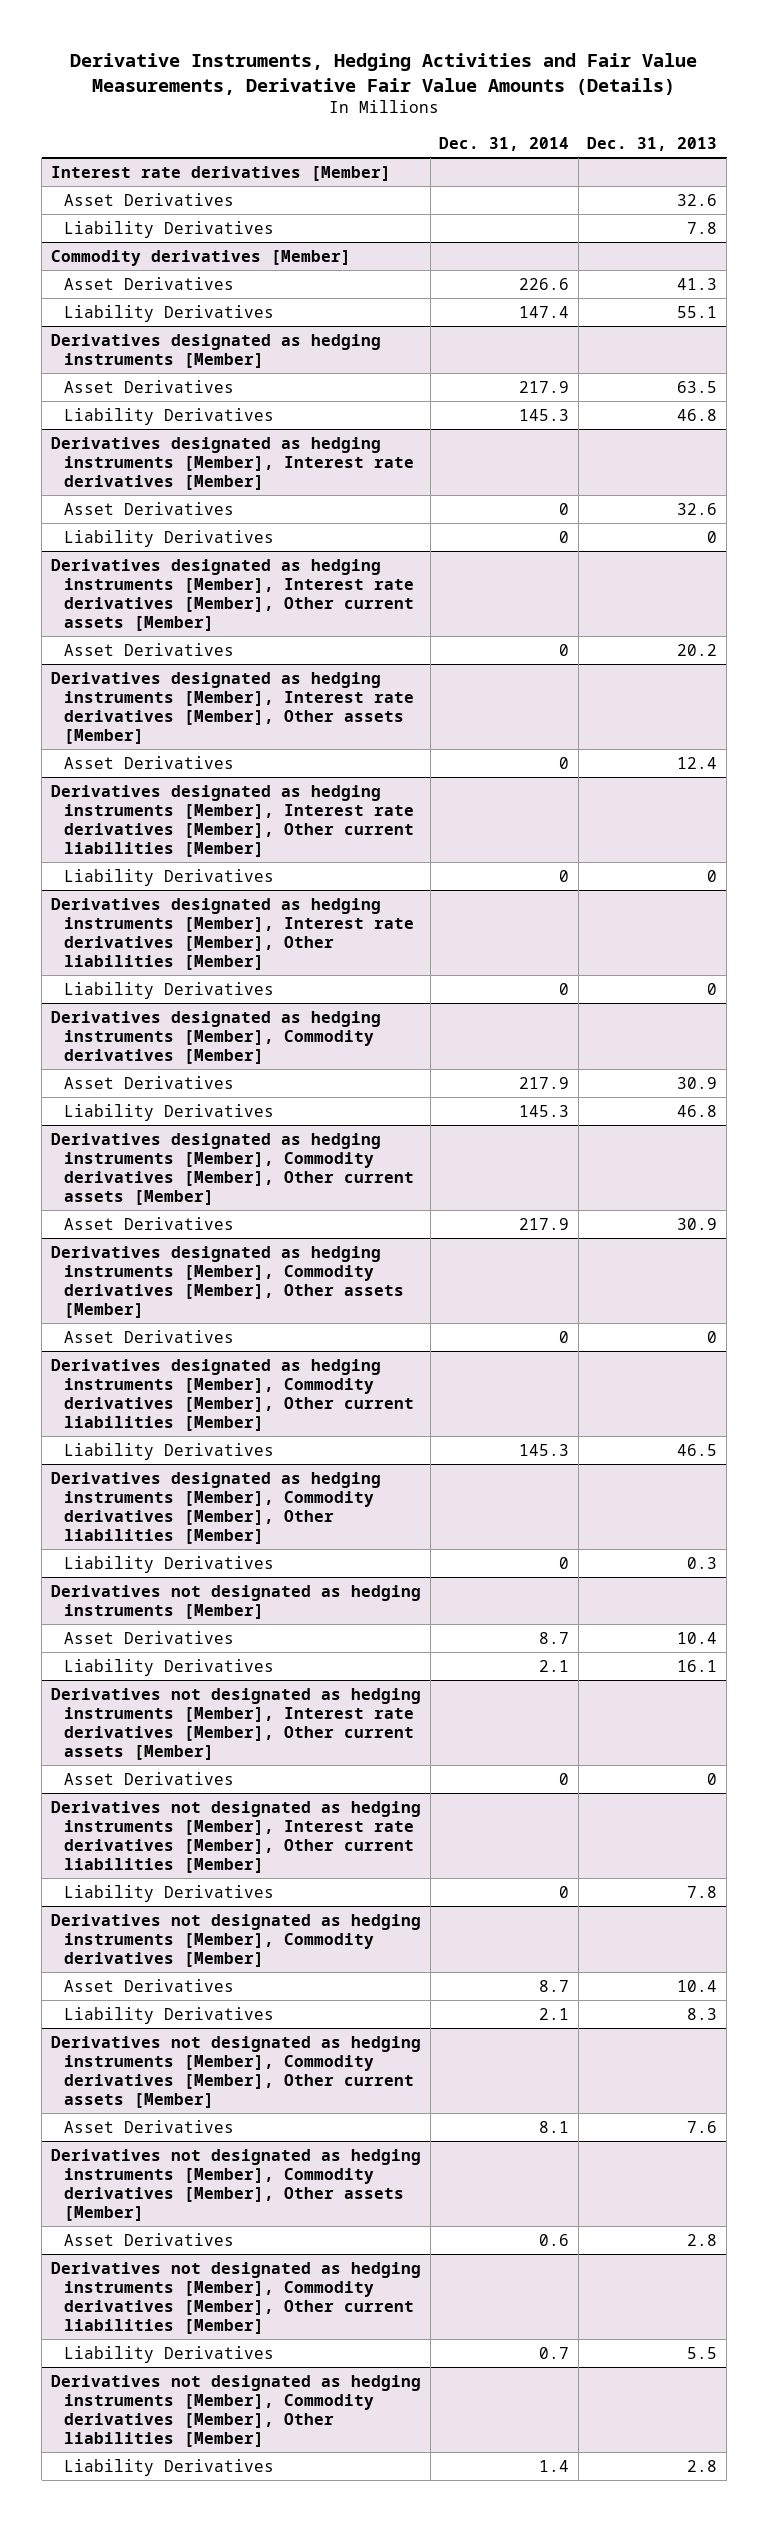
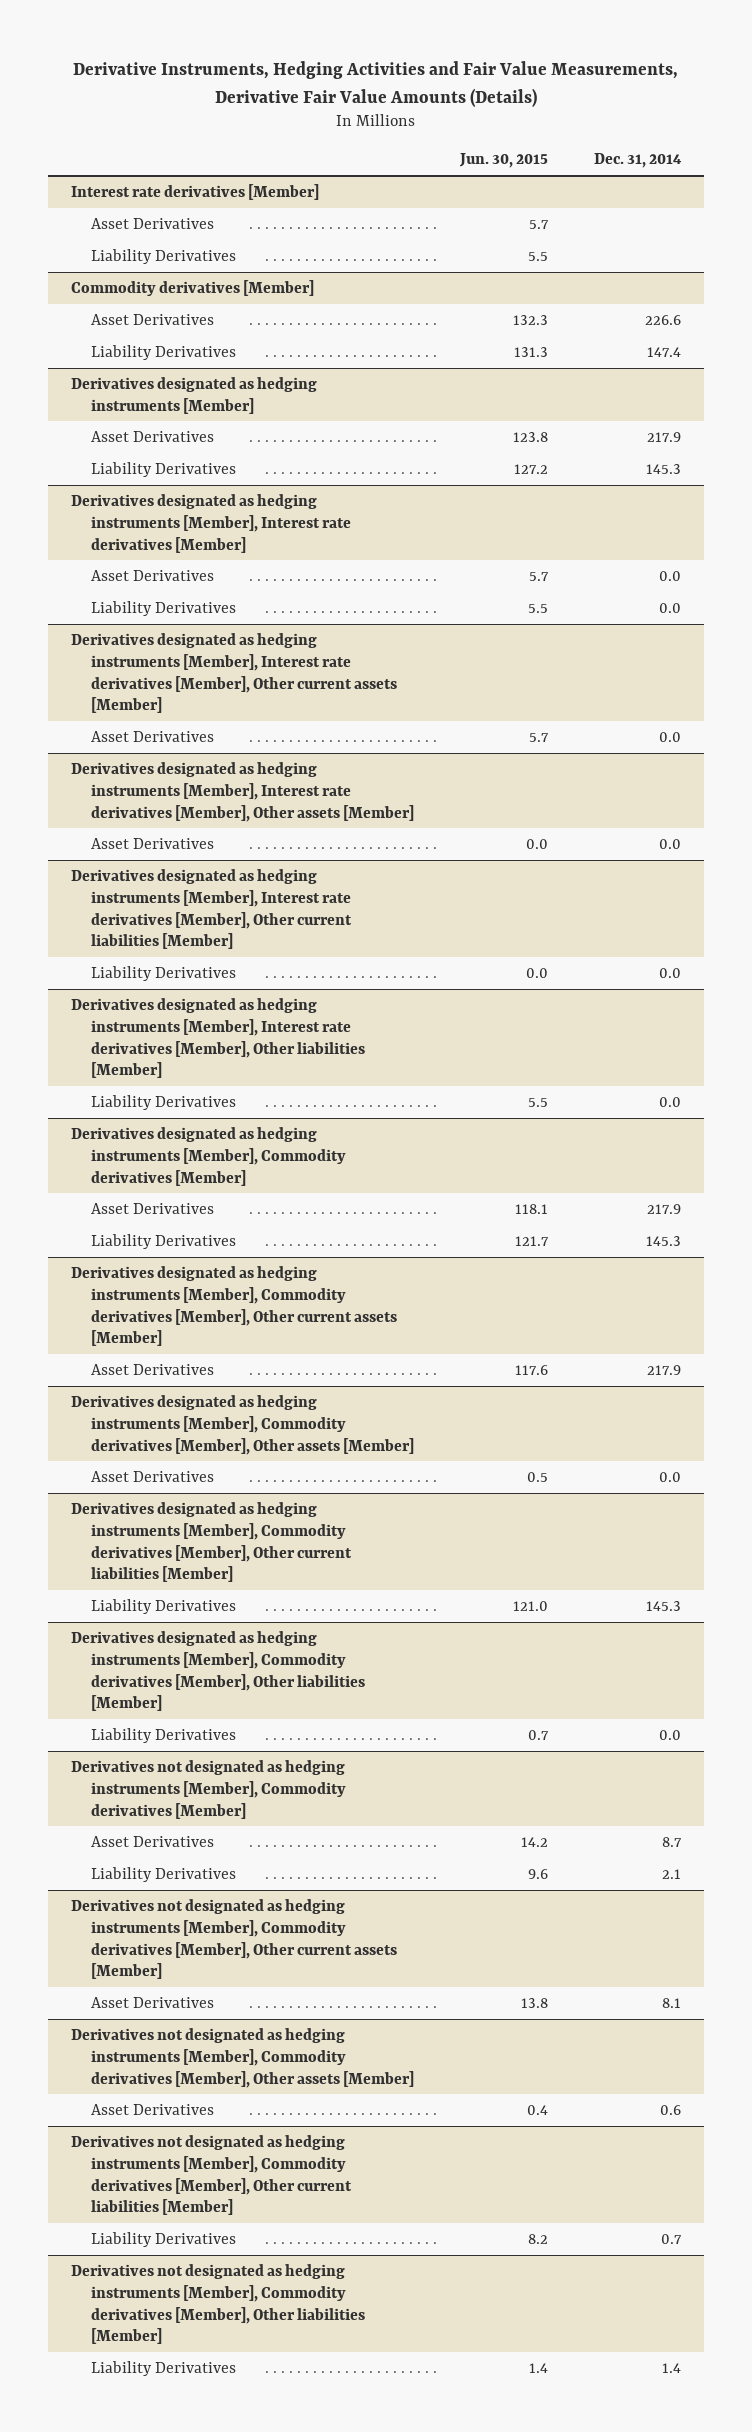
[587,137,718,152] Dec. 31, 2013 -> none
none -> [458,153,548,169] Jun. 30, 2015
[559,502,570,515] 0 -> [658,570,681,581] 0.0
[559,530,570,543] 0 -> [658,602,681,613] 0.0
[559,643,570,656] 0 -> [658,731,681,742] 0.0
[559,756,570,769] 0 -> [658,838,681,849] 0.0
[559,869,570,882] 0 -> [658,967,681,978] 0.0
[559,982,570,995] 0 -> [658,1096,681,1107] 0.0
[559,1330,570,1343] 0 -> [658,1471,681,1482] 0.0
[50,1584,421,1619] Derivatives not designated as hedging instruments [Member] -> none
[63,1630,234,1644] Asset Derivatives -> none
[63,1658,274,1676] Liability Derivatives -> none
[50,1687,421,1760] Derivatives not designated as hedging instruments [Member], Interest rate derivatives [Member], Other current assets [Member] -> none
[63,1771,234,1785] Asset Derivatives -> none
[50,1800,421,1873] Derivatives not designated as hedging instruments [Member], Interest rate derivatives [Member], Other current liabilities [Member] -> none
[63,1884,274,1902] Liability Derivatives -> none
[559,1556,570,1569] 0 -> [658,1729,681,1740] 0.0

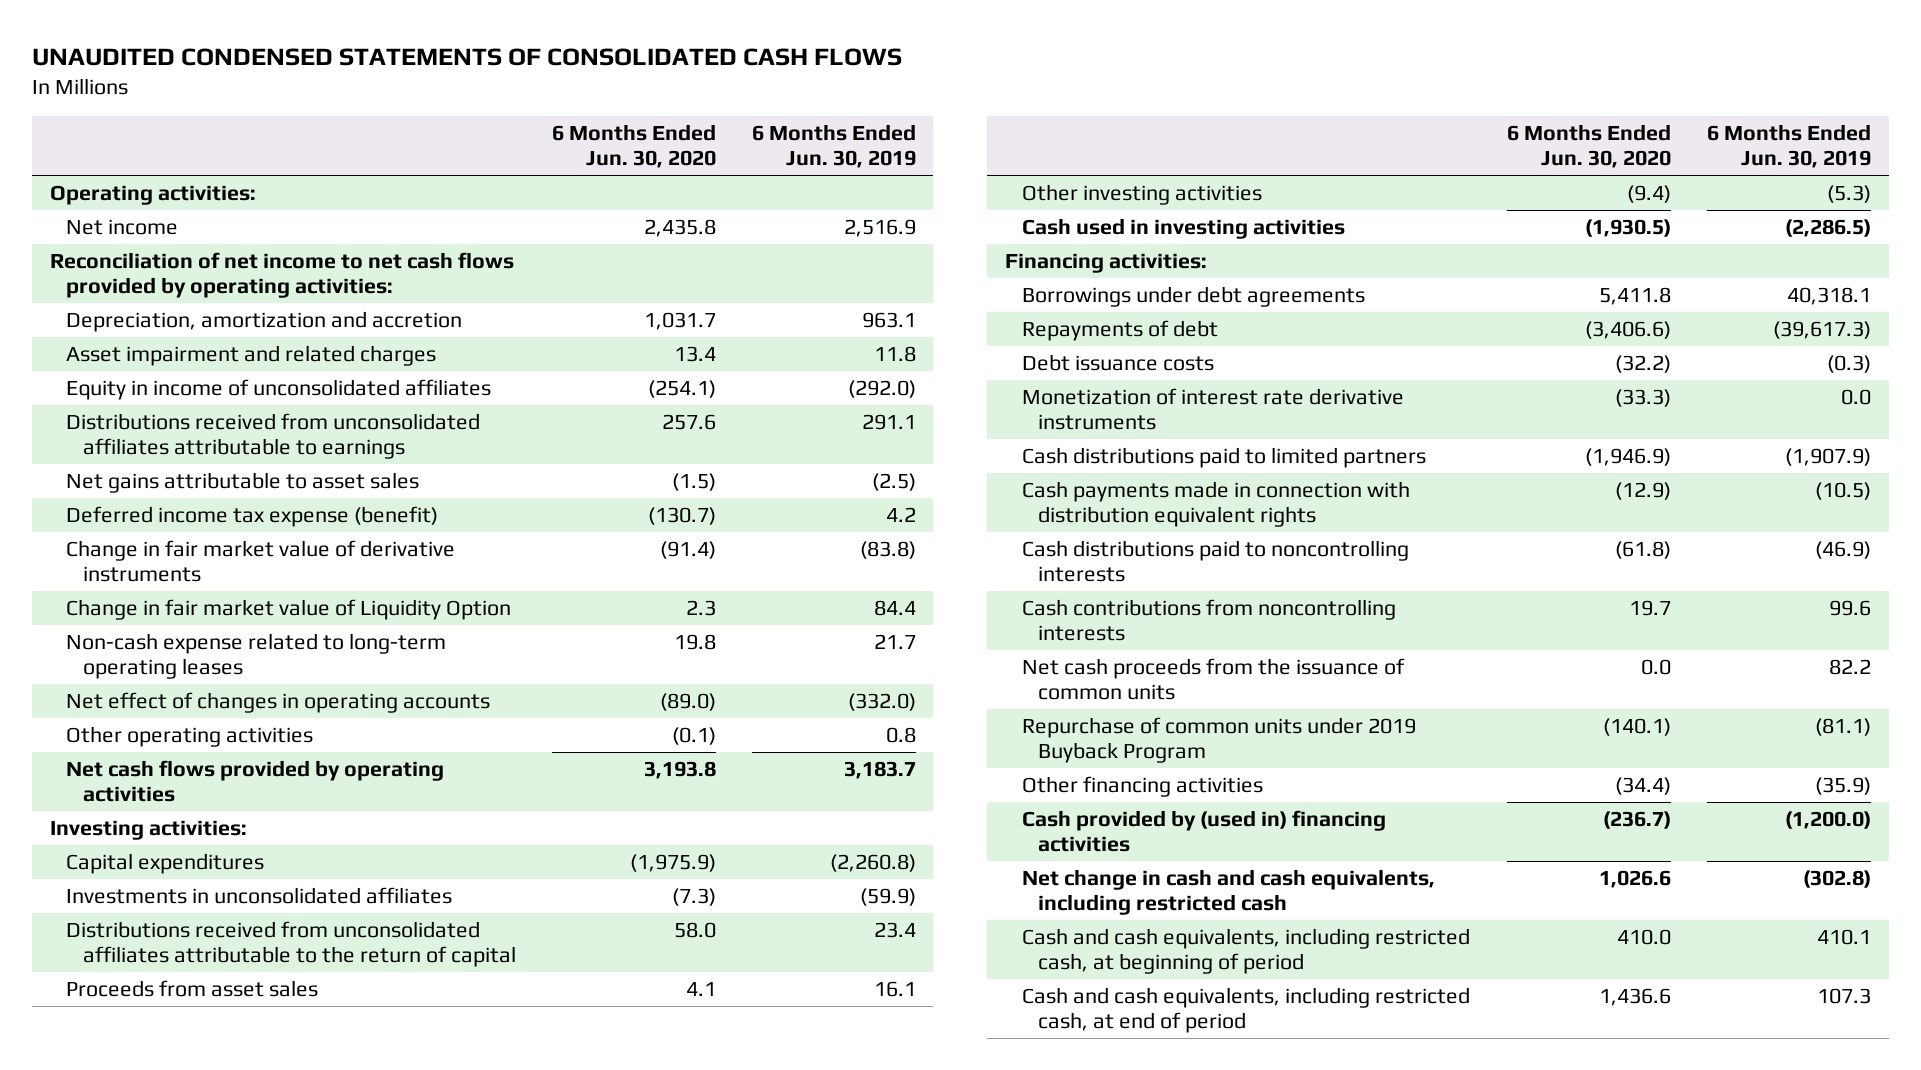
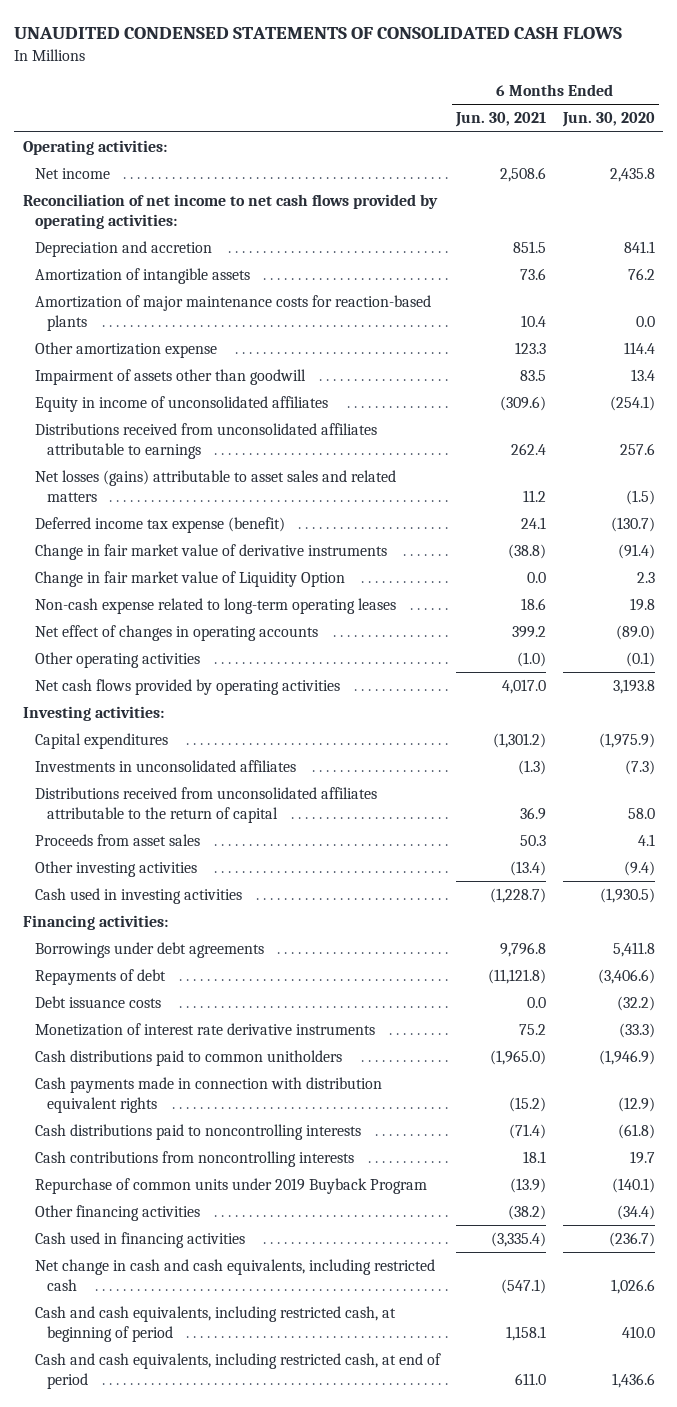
[751,124,916,169] 6 Months Ended Jun. 30, 2019 -> none
none -> [455,112,547,128] Jun. 30, 2021
[66,311,463,333] Depreciation, amortization and accretion -> [34,241,212,258] Depreciation and accretion
[643,312,716,331] 1,031.7 -> [623,241,655,254] 841.1
none -> [34,268,250,285] Amortization of intangible assets
none -> [34,295,431,332] Amortization of major maintenance costs for reaction-based plants
none -> [34,342,217,359] Other amortization expense
[66,345,437,367] Asset impairment and related charges -> [34,369,306,386] Impairment of assets other than goodwill
[66,472,420,494] Net gains attributable to asset sales -> [34,470,396,503] Net losses (gains) attributable to asset sales and related matters
[1021,447,1426,469] Cash distributions paid to limited partners -> [34,1050,342,1067] Cash distributions paid to common unitholders
[1021,658,1405,701] Net cash proceeds from the issuance of common units -> none
[1021,810,1386,853] Cash provided by (used in) financing activities -> [34,1232,245,1249] Cash used in financing activities

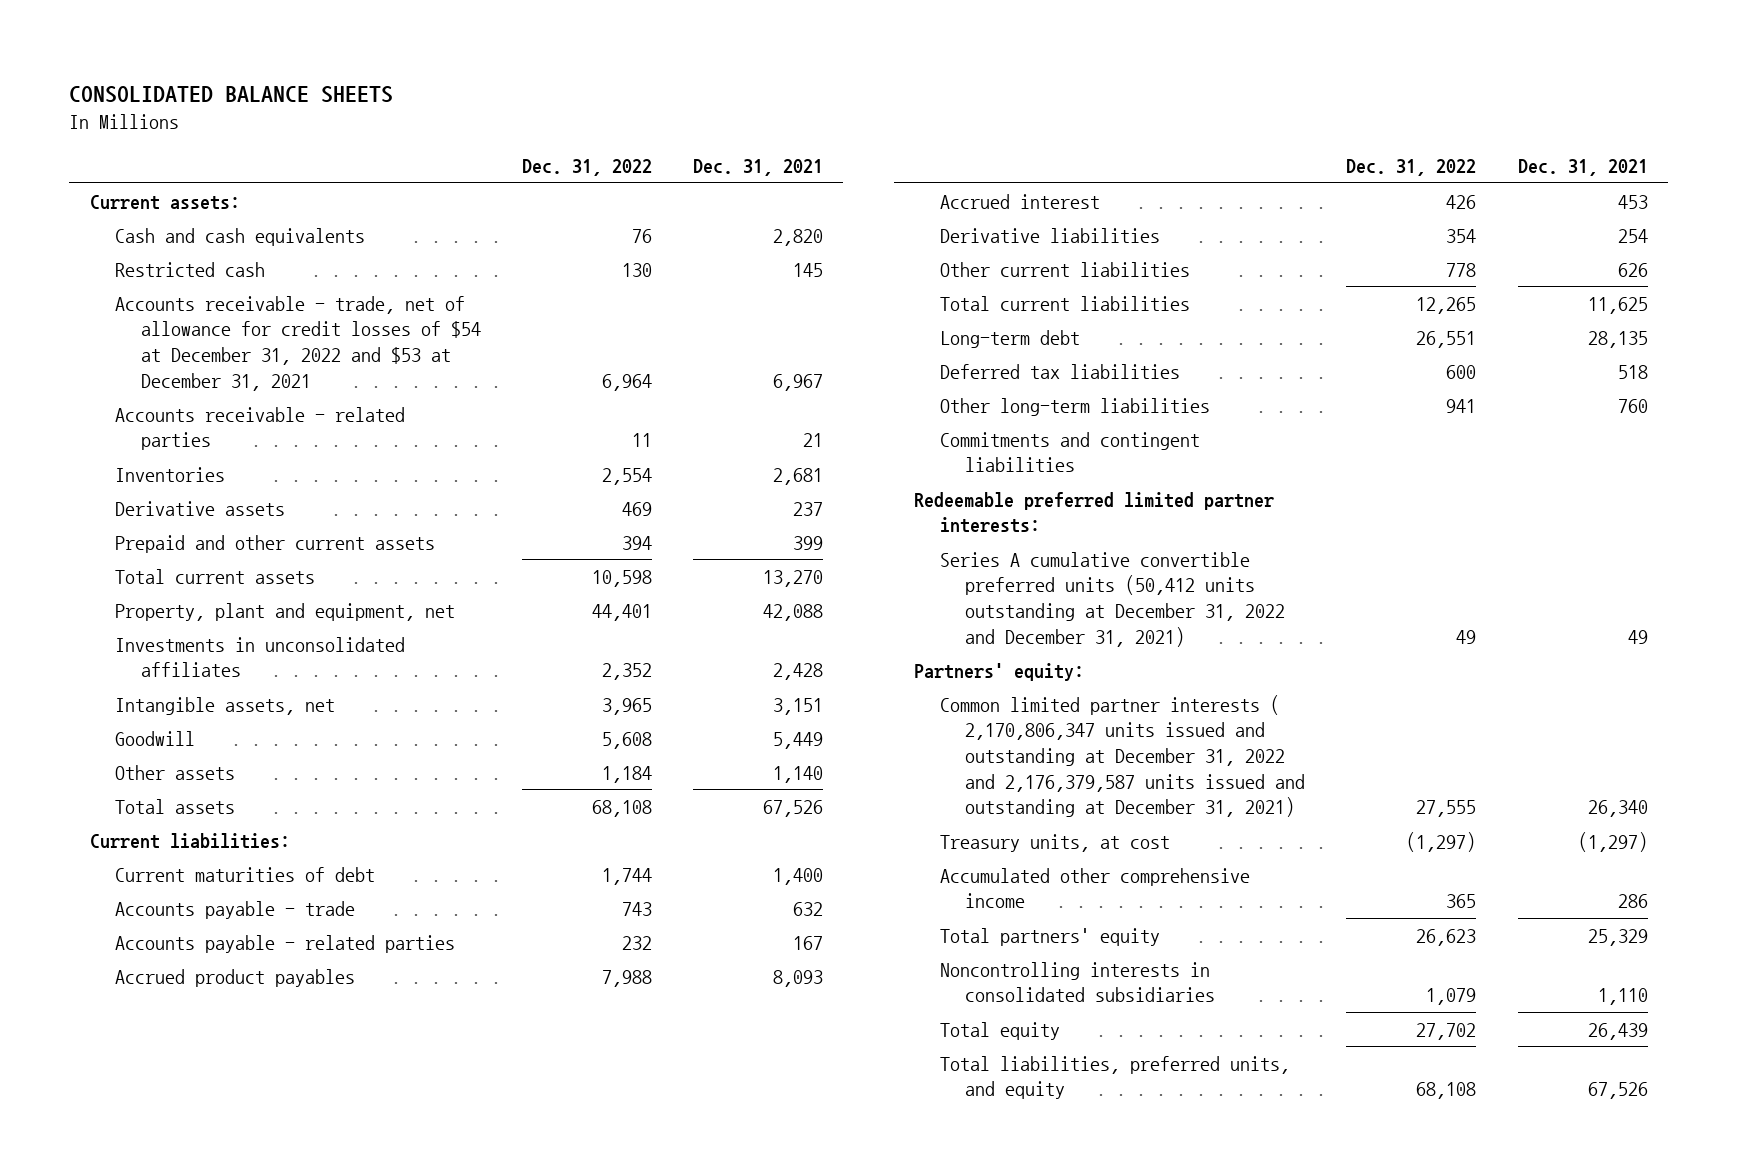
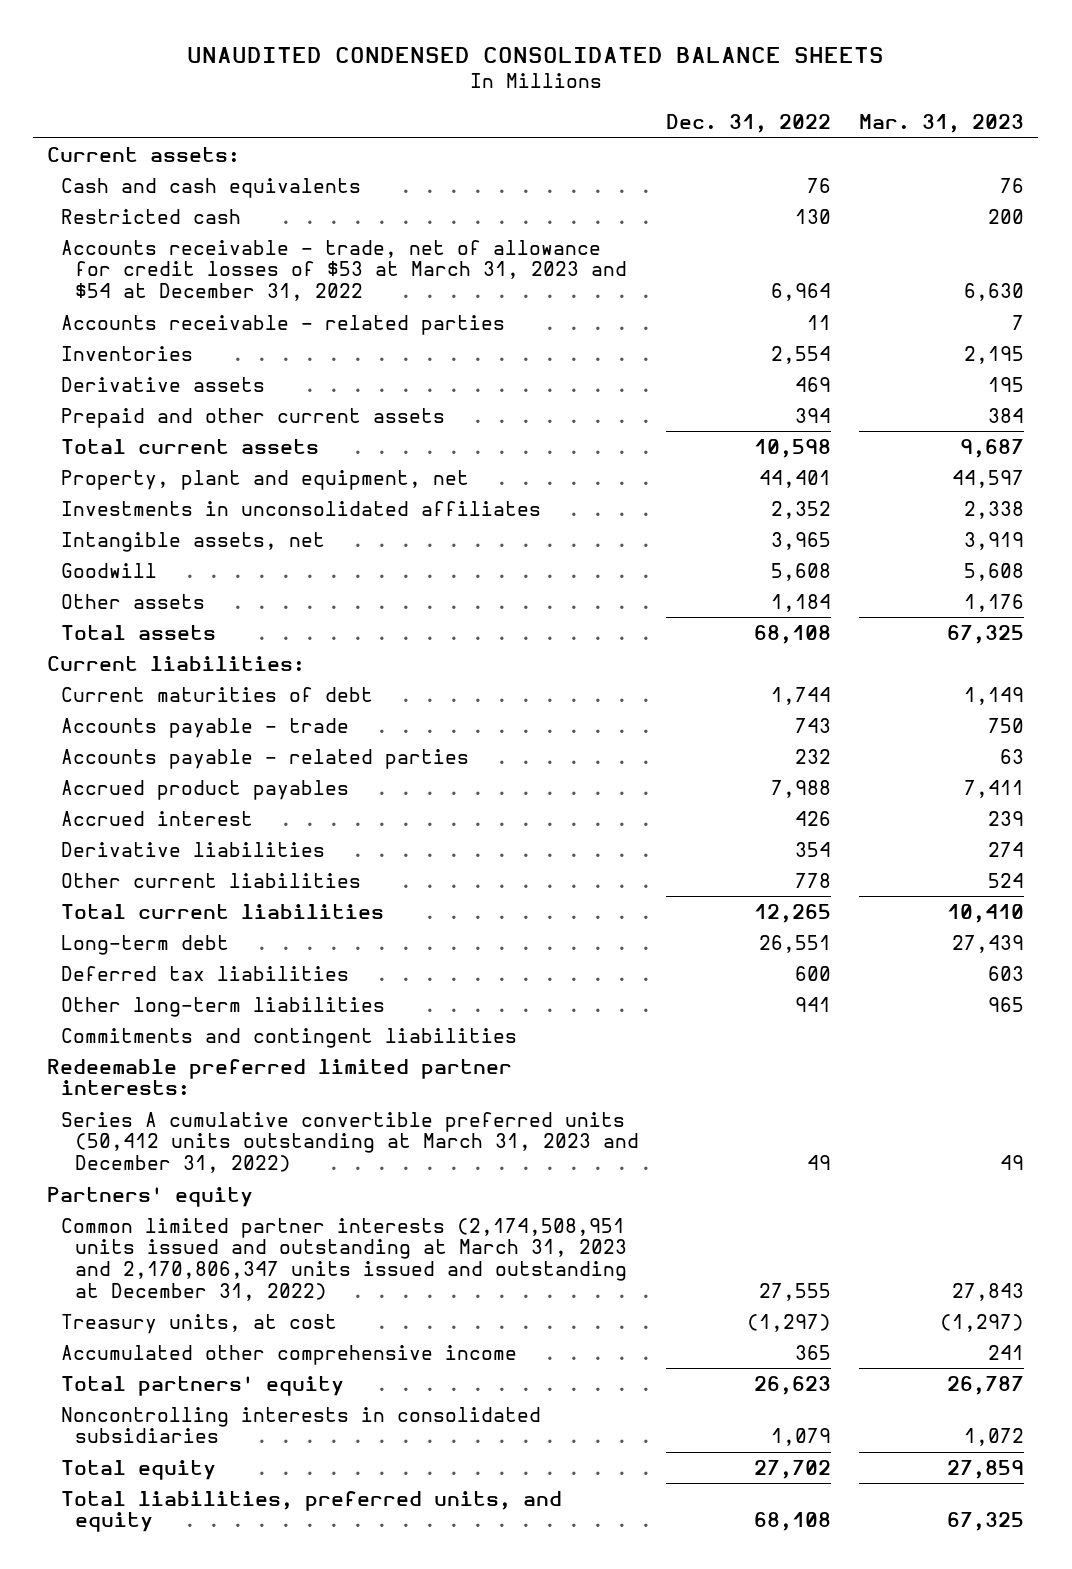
[69,85,394,103] CONSOLIDATED BALANCE SHEETS -> [186,46,884,63] UNAUDITED CONDENSED CONSOLIDATED BALANCE SHEETS
[692,158,823,176] Dec. 31, 2021 -> none
none -> [859,114,1025,134] Mar. 31, 2023
[115,295,481,391] Accounts receivable - trade, net of allowance for credit losses of $54 at December 31, 2022 and $53 at December 31, 2021 -> [60,239,627,302] Accounts receivable - trade, net of allowance for credit losses of $53 at March 31, 2023 and $54 at December 31, 2022
[939,551,1286,647] Series A cumulative convertible preferred units (50,412 units outstanding at December 31, 2022 and December 31, 2021) -> [60,1111,639,1174] Series A cumulative convertible preferred units (50,412 units outstanding at March 31, 2023 and December 31, 2022)
[914,662,1085,681] Partners' equity: -> [47,1186,254,1207] Partners' equity
[939,694,1306,818] Common limited partner interests ( 2,170,806,347 units issued and outstanding at December 31, 2022 and 2,176,379,587 units issued and outstanding at December 31, 2021) -> [60,1217,627,1301] Common limited partner interests (2,174,508,951 units issued and outstanding at March 31, 2023 and 2,170,806,347 units issued and outstanding at December 31, 2022)

